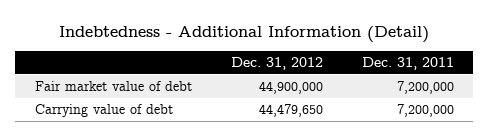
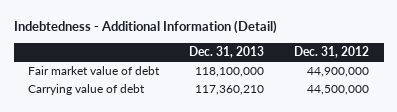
[361,57,454,71] Dec. 31, 2011 -> none
none -> [189,46,265,59] Dec. 31, 2013
[258,104,323,118] 44,479,650 -> [306,85,369,96] 44,500,000

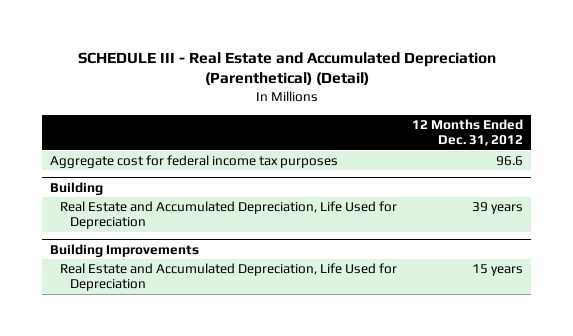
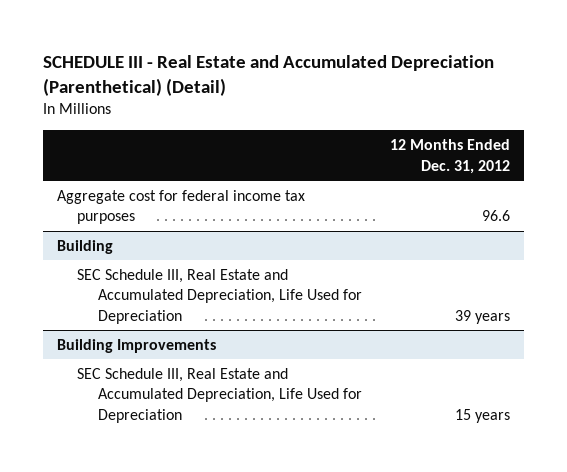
[59,201,397,230] Real Estate and Accumulated Depreciation, Life Used for Depreciation -> [77,268,363,324] SEC Schedule III, Real Estate and Accumulated Depreciation, Life Used for Depreciation
[59,263,397,292] Real Estate and Accumulated Depreciation, Life Used for Depreciation -> [77,367,363,423] SEC Schedule III, Real Estate and Accumulated Depreciation, Life Used for Depreciation

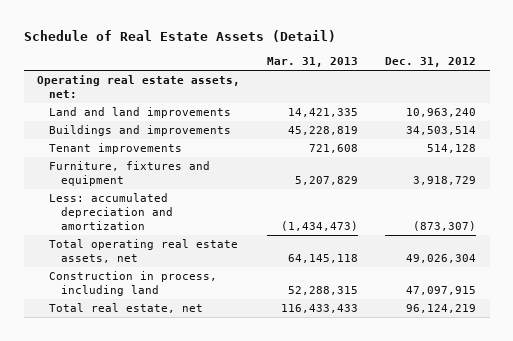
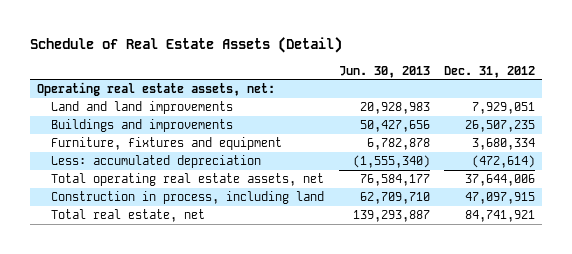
[267,57,359,68] Mar. 31, 2013 -> none
none -> [338,65,430,78] Jun. 30, 2013
[49,143,183,155] Tenant improvements -> none
[406,108,477,118] 10,963,240 -> [471,102,535,115] 7,929,051
[406,126,477,136] 34,503,514 -> [464,120,535,133] 26,507,235
[413,176,477,186] 3,918,729 -> [471,138,535,151] 3,680,334
[49,193,174,231] Less: accumulated depreciation and amortization -> [51,155,262,169] Less: accumulated depreciation
[413,221,477,232] (873,307) -> [471,155,535,169] (472,614)
[406,254,477,264] 49,026,304 -> [464,174,535,187] 37,644,006
[406,304,477,314] 96,124,219 -> [464,210,535,223] 84,741,921

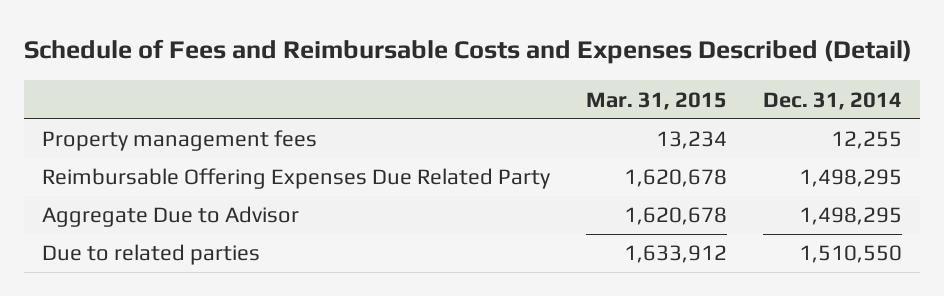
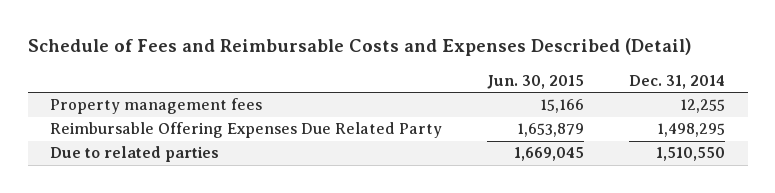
[585,91,727,110] Mar. 31, 2015 -> none
none -> [487,74,585,89] Jun. 30, 2015
[41,206,299,228] Aggregate Due to Advisor -> none

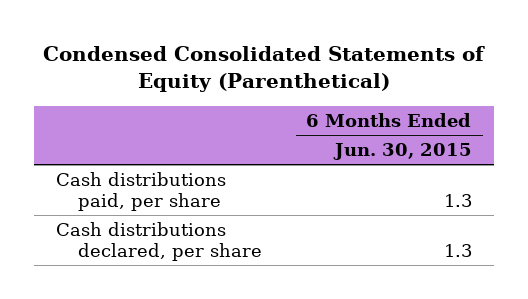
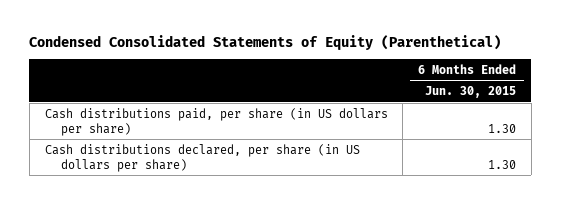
[56,172,227,211] Cash distributions paid, per share -> [44,107,388,136] Cash distributions paid, per share (in US dollars per share)
[443,193,472,207] 1.3 -> [488,123,517,133] 1.30
[56,222,263,261] Cash distributions declared, per share -> [44,143,360,172] Cash distributions declared, per share (in US dollars per share)
[443,243,472,257] 1.3 -> [488,159,517,169] 1.30

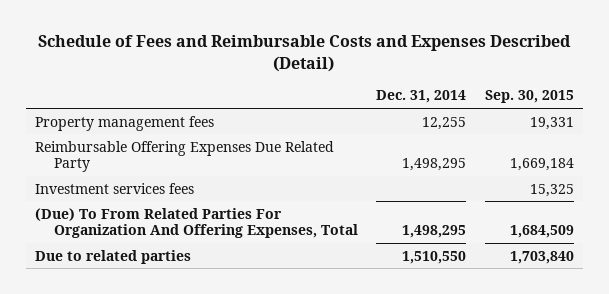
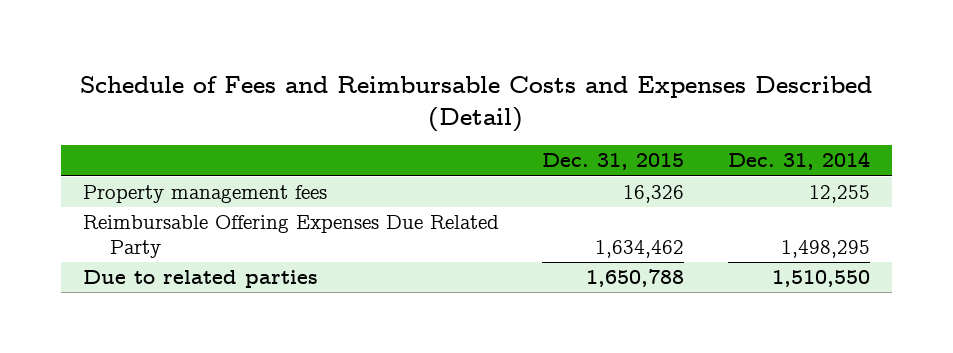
[484,90,574,104] Sep. 30, 2015 -> none
none -> [542,153,685,171] Dec. 31, 2015
[35,182,195,194] Investment services fees -> none
[35,207,358,238] (Due) To From Related Parties For Organization And Offering Expenses, Total -> none

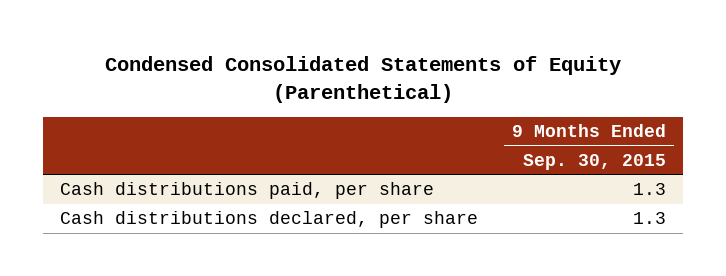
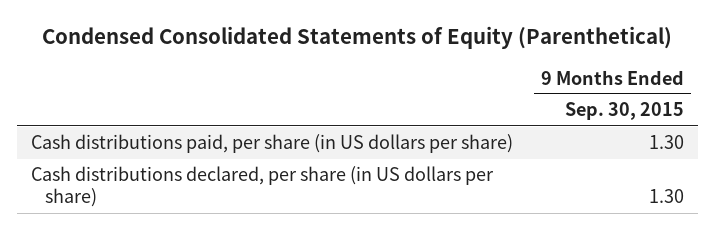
[60,182,435,200] Cash distributions paid, per share -> [30,134,513,154] Cash distributions paid, per share (in US dollars per share)
[632,183,666,196] 1.3 -> [649,135,685,150] 1.30
[60,211,479,229] Cash distributions declared, per share -> [30,166,494,208] Cash distributions declared, per share (in US dollars per share)
[632,212,666,225] 1.3 -> [649,189,685,204] 1.30

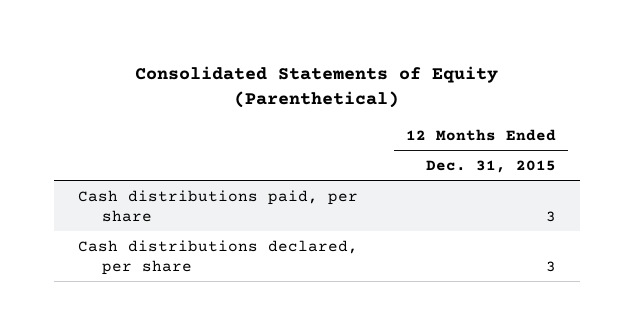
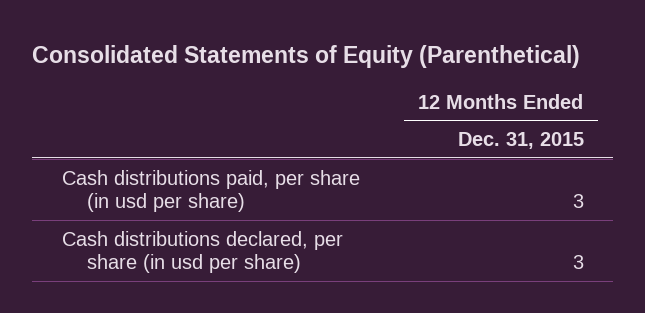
[77,189,358,223] Cash distributions paid, per share -> [61,169,360,213] Cash distributions paid, per share (in usd per share)
[77,239,358,276] Cash distributions declared, per share -> [61,230,343,274] Cash distributions declared, per share (in usd per share)

